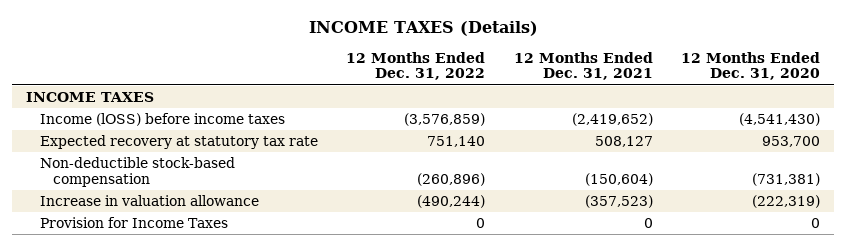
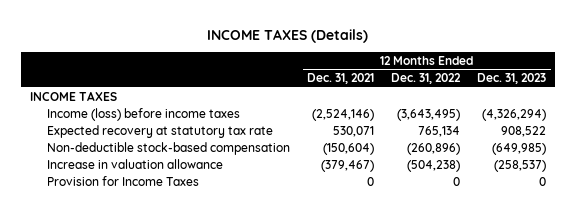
[681,51,821,81] 12 Months Ended Dec. 31, 2020 -> none
none -> [477,73,547,85] Dec. 31, 2023
[39,113,285,127] Income (lOSS) before income taxes -> [46,107,240,121] Income (loss) before income taxes
[404,113,486,127] (3,576,859) -> [397,108,461,121] (3,643,495)
[571,113,653,127] (2,419,652) -> [311,108,374,121] (2,524,146)
[427,136,486,148] 751,140 -> [418,125,461,137] 765,134
[594,136,653,148] 508,127 -> [332,125,374,137] 530,071
[417,195,486,209] (490,244) -> [407,159,461,172] (504,238)
[584,195,653,209] (357,523) -> [320,159,374,172] (379,467)

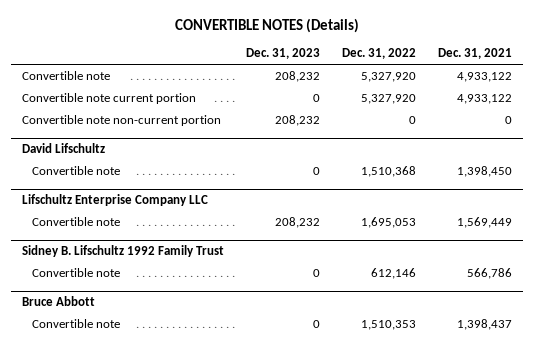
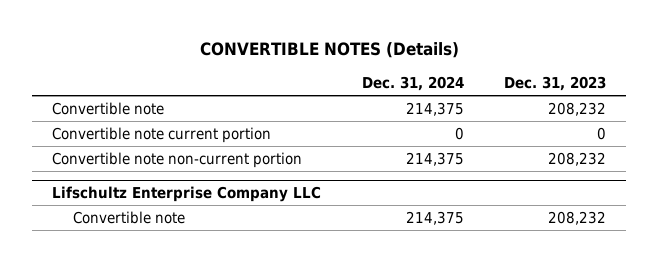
[342,48,417,60] Dec. 31, 2022 -> none
[438,48,513,60] Dec. 31, 2021 -> none
none -> [361,75,464,91] Dec. 31, 2024
[21,143,105,154] David Lifschultz -> none
[31,166,120,176] Convertible note -> none
[21,245,224,258] Sidney B. Lifschultz 1992 Family Trust -> none
[31,268,120,278] Convertible note -> none
[21,296,95,307] Bruce Abbott -> none
[31,319,120,329] Convertible note -> none

